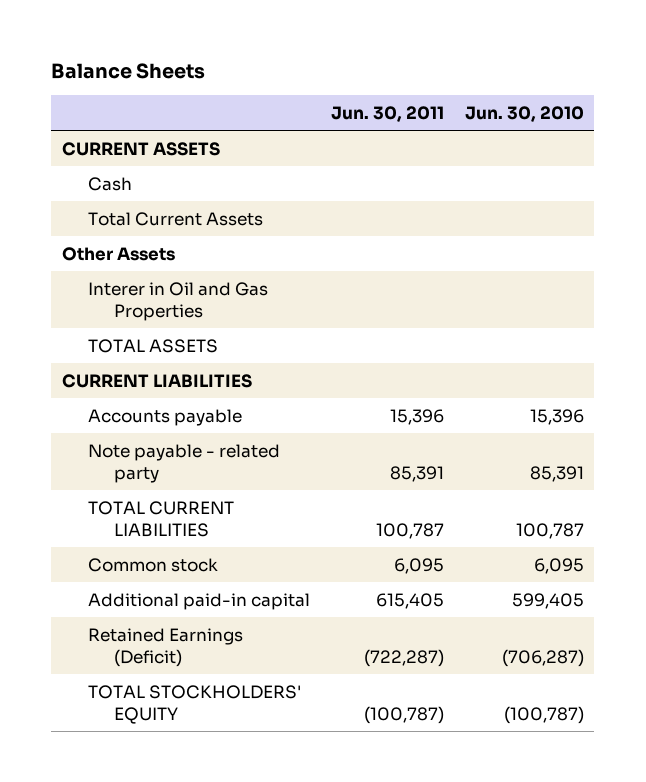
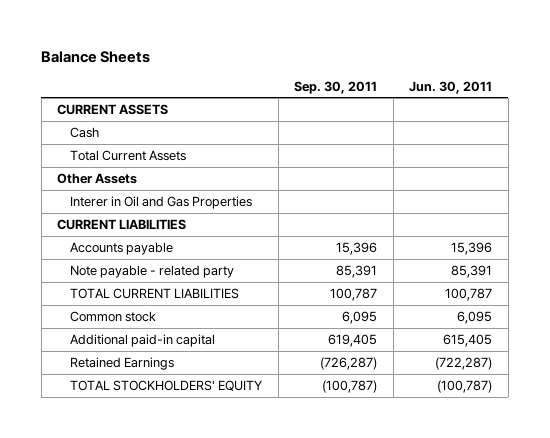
[464,105,584,122] Jun. 30, 2010 -> none
none -> [294,80,378,94] Sep. 30, 2011
[87,338,218,353] TOTAL ASSETS -> none
[87,627,243,667] Retained Earnings (Deficit) -> [70,356,175,370] Retained Earnings

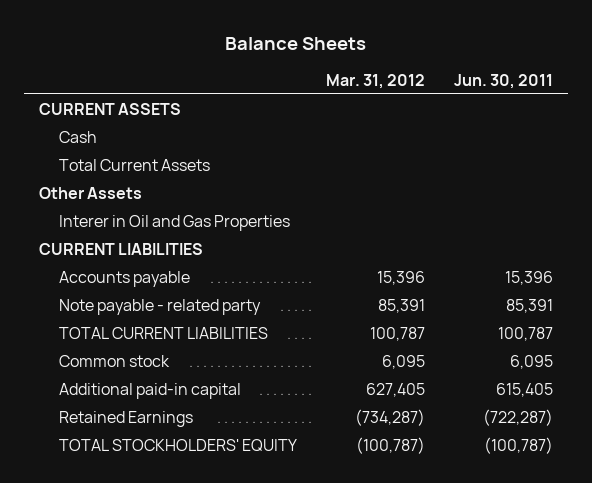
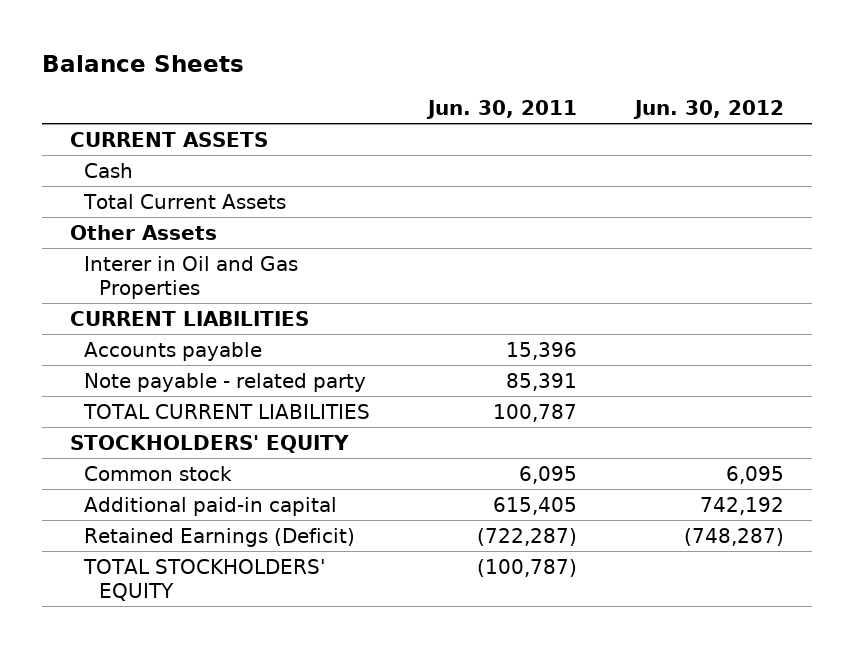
[326,73,426,89] Mar. 31, 2012 -> none
none -> [632,100,784,120] Jun. 30, 2012
none -> [70,434,350,453] STOCKHOLDERS' EQUITY
[59,410,194,427] Retained Earnings -> [84,527,356,547] Retained Earnings (Deficit)

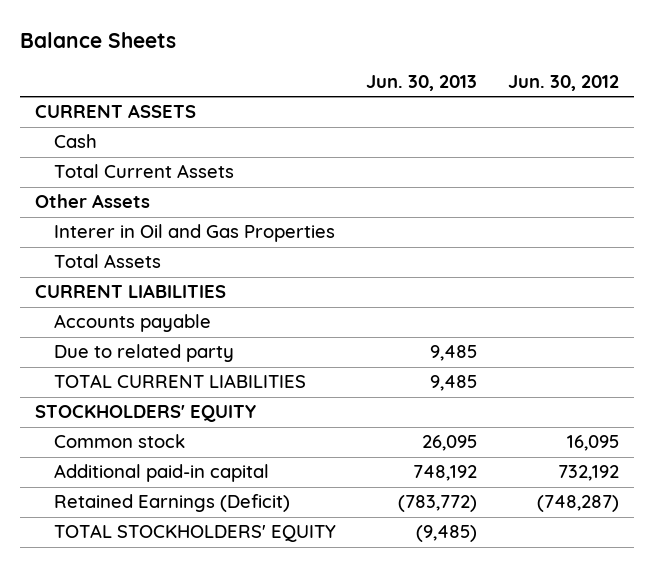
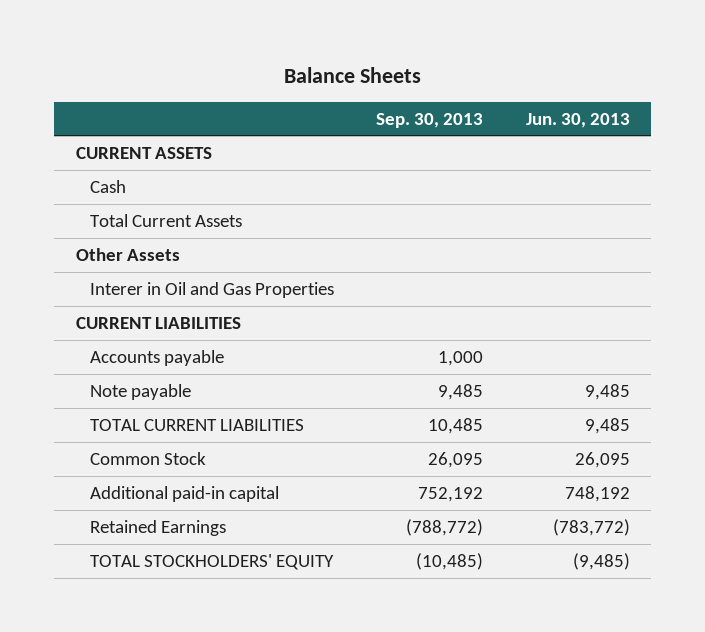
[507,75,619,92] Jun. 30, 2012 -> none
none -> [376,112,484,128] Sep. 30, 2013
[53,254,161,269] Total Assets -> none
[53,344,234,363] Due to related party -> [89,383,191,400] Note payable
[35,405,257,423] STOCKHOLDERS' EQUITY -> none
[53,434,185,449] Common stock -> [89,451,206,465] Common Stock
[53,494,290,513] Retained Earnings (Deficit) -> [89,519,226,536] Retained Earnings

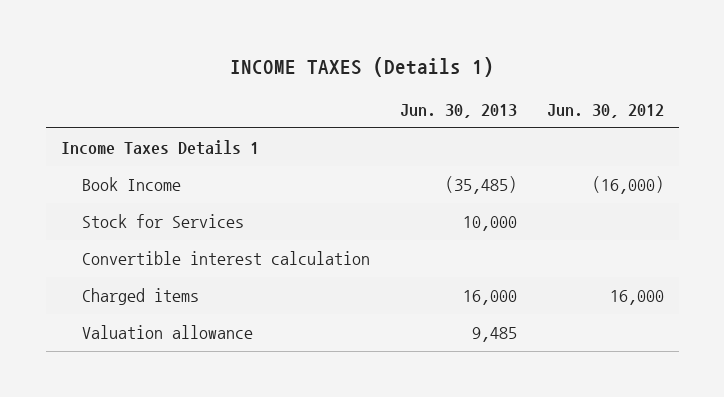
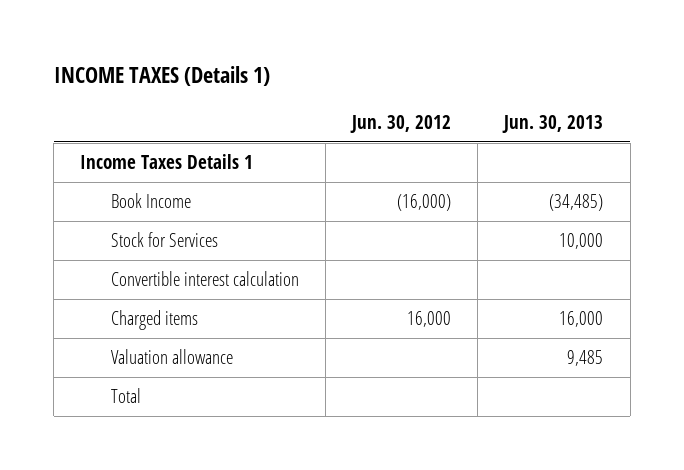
[444,175,517,194] (35,485) -> [549,194,604,212] (34,485)
none -> [110,388,141,404] Total

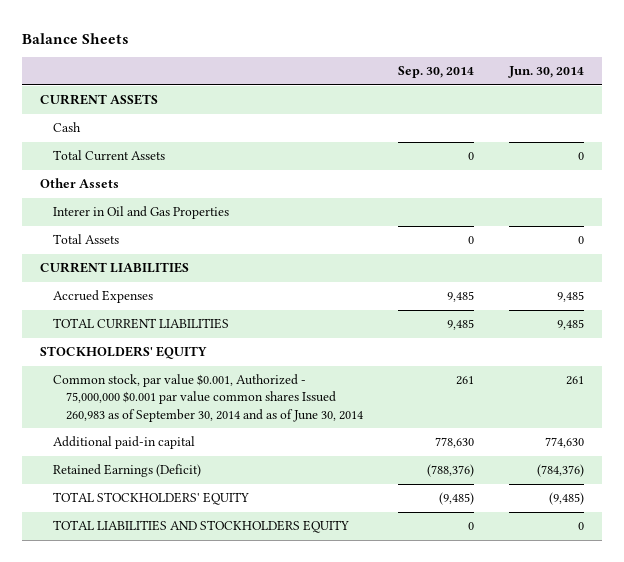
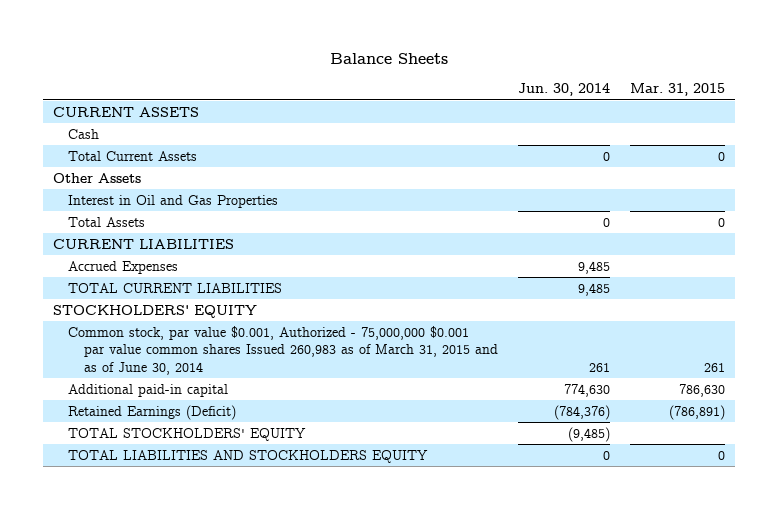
[398,66,475,79] Sep. 30, 2014 -> none
none -> [629,83,725,97] Mar. 31, 2015
[53,206,230,220] Interer in Oil and Gas Properties -> [68,194,279,208] Interest in Oil and Gas Properties
[53,374,364,422] Common stock, par value $0.001, Authorized - 75,000,000 $0.001 par value common shares Issued 260,983 as of September 30, 2014 and as of June 30, 2014 -> [68,325,498,376] Common stock, par value $0.001, Authorized - 75,000,000 $0.001 par value common shares Issued 260,983 as of March 31, 2015 and as of June 30, 2014

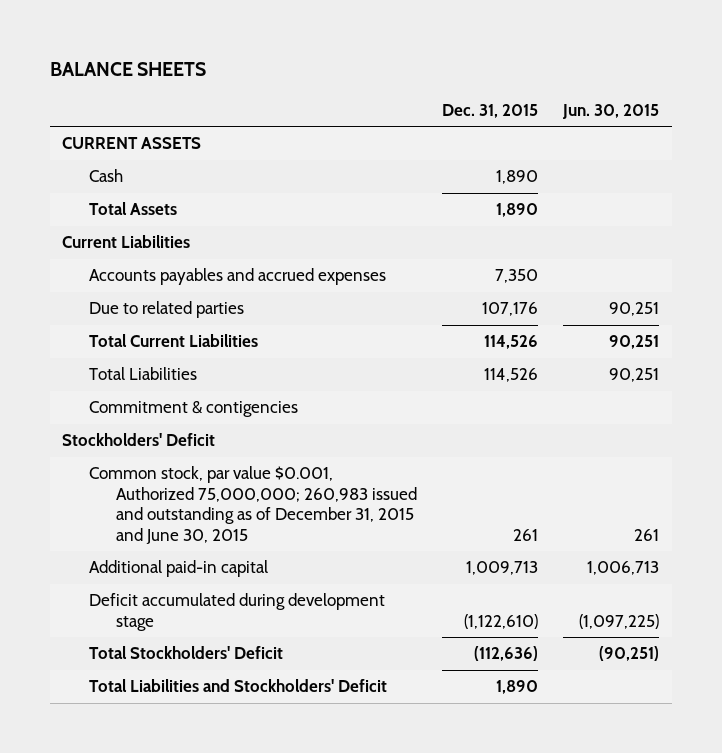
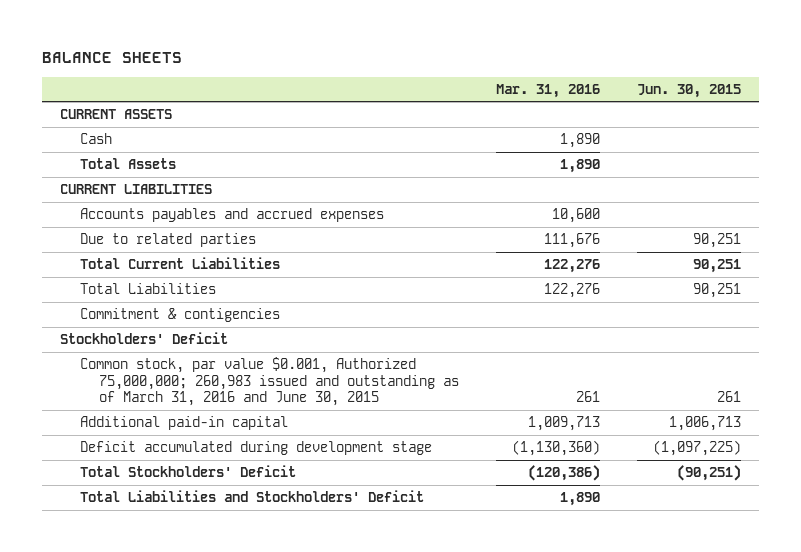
[442,103,539,118] Dec. 31, 2015 -> none
none -> [496,83,601,98] Mar. 31, 2016
[62,235,191,249] Current Liabilities -> [59,184,212,195] CURRENT LIABILITIES
[89,466,418,544] Common stock, par value $0.001, Authorized 75,000,000; 260,983 issued and outstanding as of December 31, 2015 and June 30, 2015 -> [79,357,460,407] Common stock, par value $0.001, Authorized 75,000,000; 260,983 issued and outstanding as of March 31, 2016 and June 30, 2015

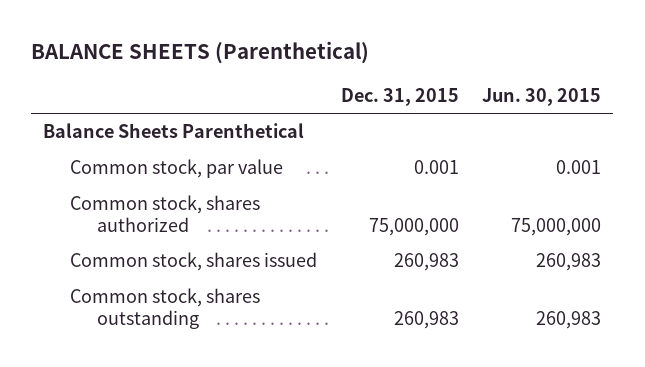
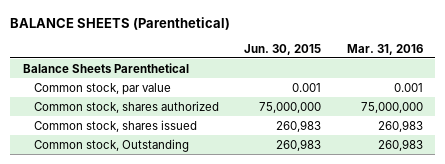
[340,87,459,106] Dec. 31, 2015 -> none
none -> [346,43,423,55] Mar. 31, 2016
[69,288,260,330] Common stock, shares outstanding -> [33,138,189,152] Common stock, Outstanding

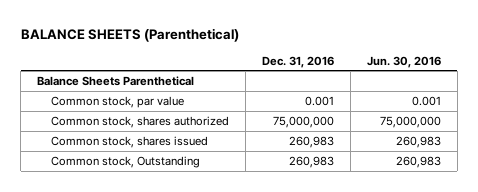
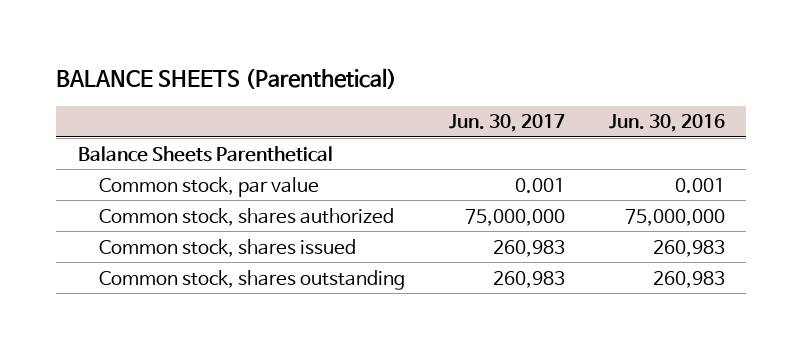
[262,55,335,68] Dec. 31, 2016 -> none
none -> [448,114,565,133] Jun. 30, 2017
[51,155,201,168] Common stock, Outstanding -> [99,269,406,290] Common stock, shares outstanding

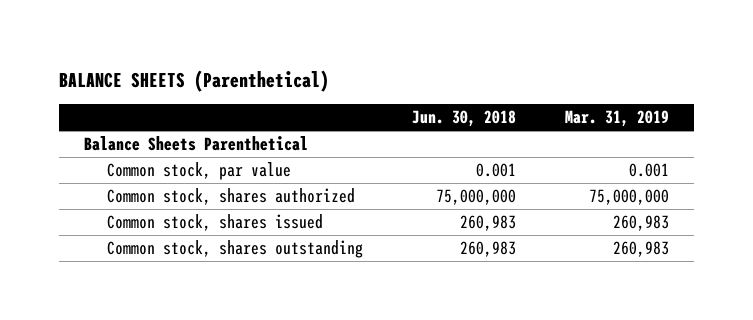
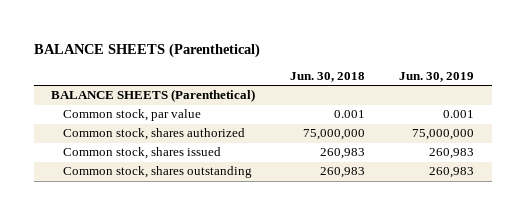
[565,110,670,128] Mar. 31, 2019 -> none
none -> [399,71,475,82] Jun. 30, 2019
[83,136,308,152] Balance Sheets Parenthetical -> [51,89,256,103] BALANCE SHEETS (Parenthetical)

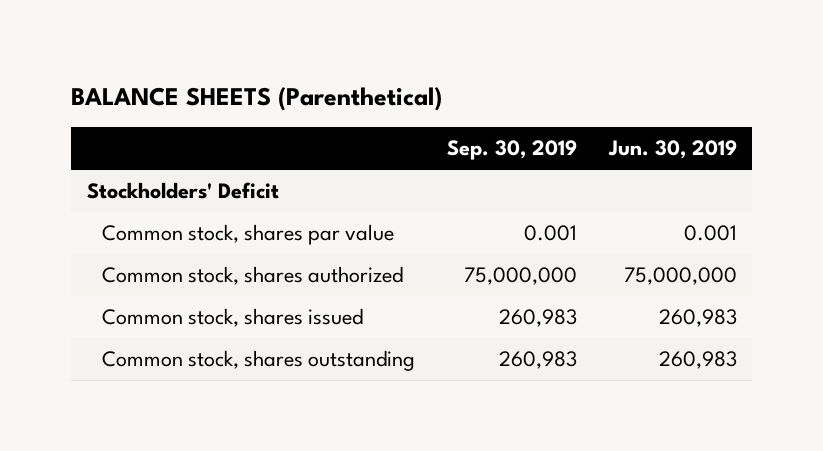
[289,71,365,82] Jun. 30, 2018 -> none
none -> [447,140,578,161] Sep. 30, 2019
[51,89,256,103] BALANCE SHEETS (Parenthetical) -> none
none -> [86,182,279,200] Stockholders' Deficit
[63,109,202,122] Common stock, par value -> [102,224,395,246] Common stock, shares par value

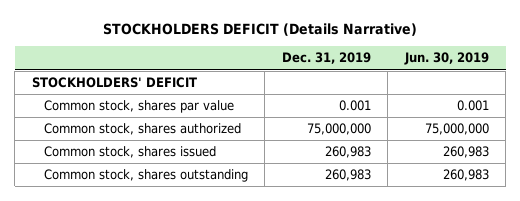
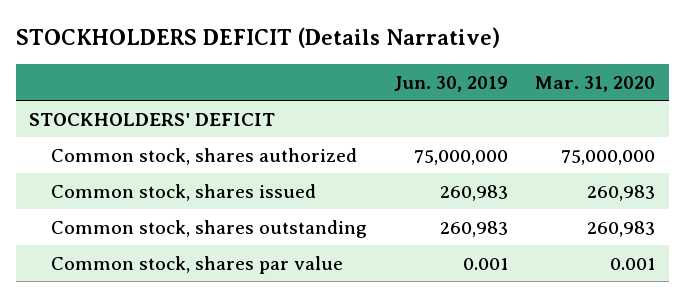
[281,52,371,65] Dec. 31, 2019 -> none
none -> [535,75,656,92] Mar. 31, 2020
[43,100,234,114] Common stock, shares par value -> [51,255,344,274] Common stock, shares par value

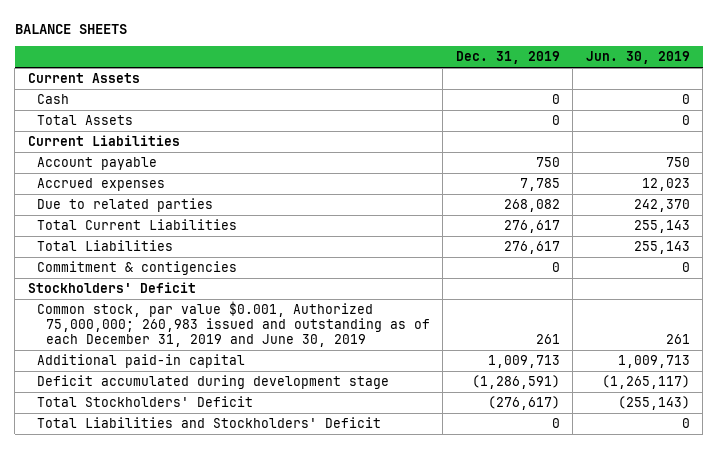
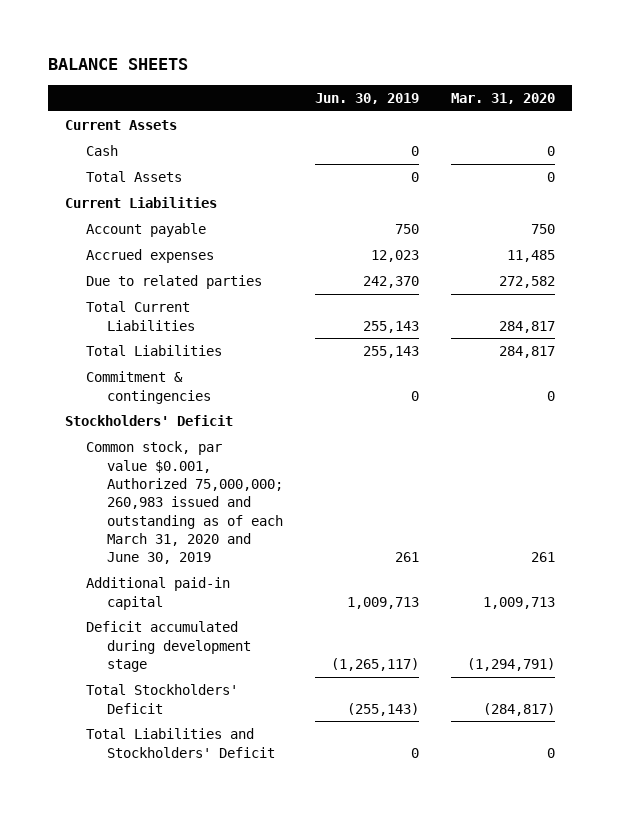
[455,51,560,65] Dec. 31, 2019 -> none
none -> [451,92,556,104] Mar. 31, 2020
[36,261,237,276] Commitment & contigencies -> [85,371,211,404] Commitment & contingencies
[36,301,430,348] Common stock, par value $0.001, Authorized 75,000,000; 260,983 issued and outstanding as of each December 31, 2019 and June 30, 2019 -> [85,441,283,565] Common stock, par value $0.001, Authorized 75,000,000; 260,983 issued and outstanding as of each March 31, 2020 and June 30, 2019

